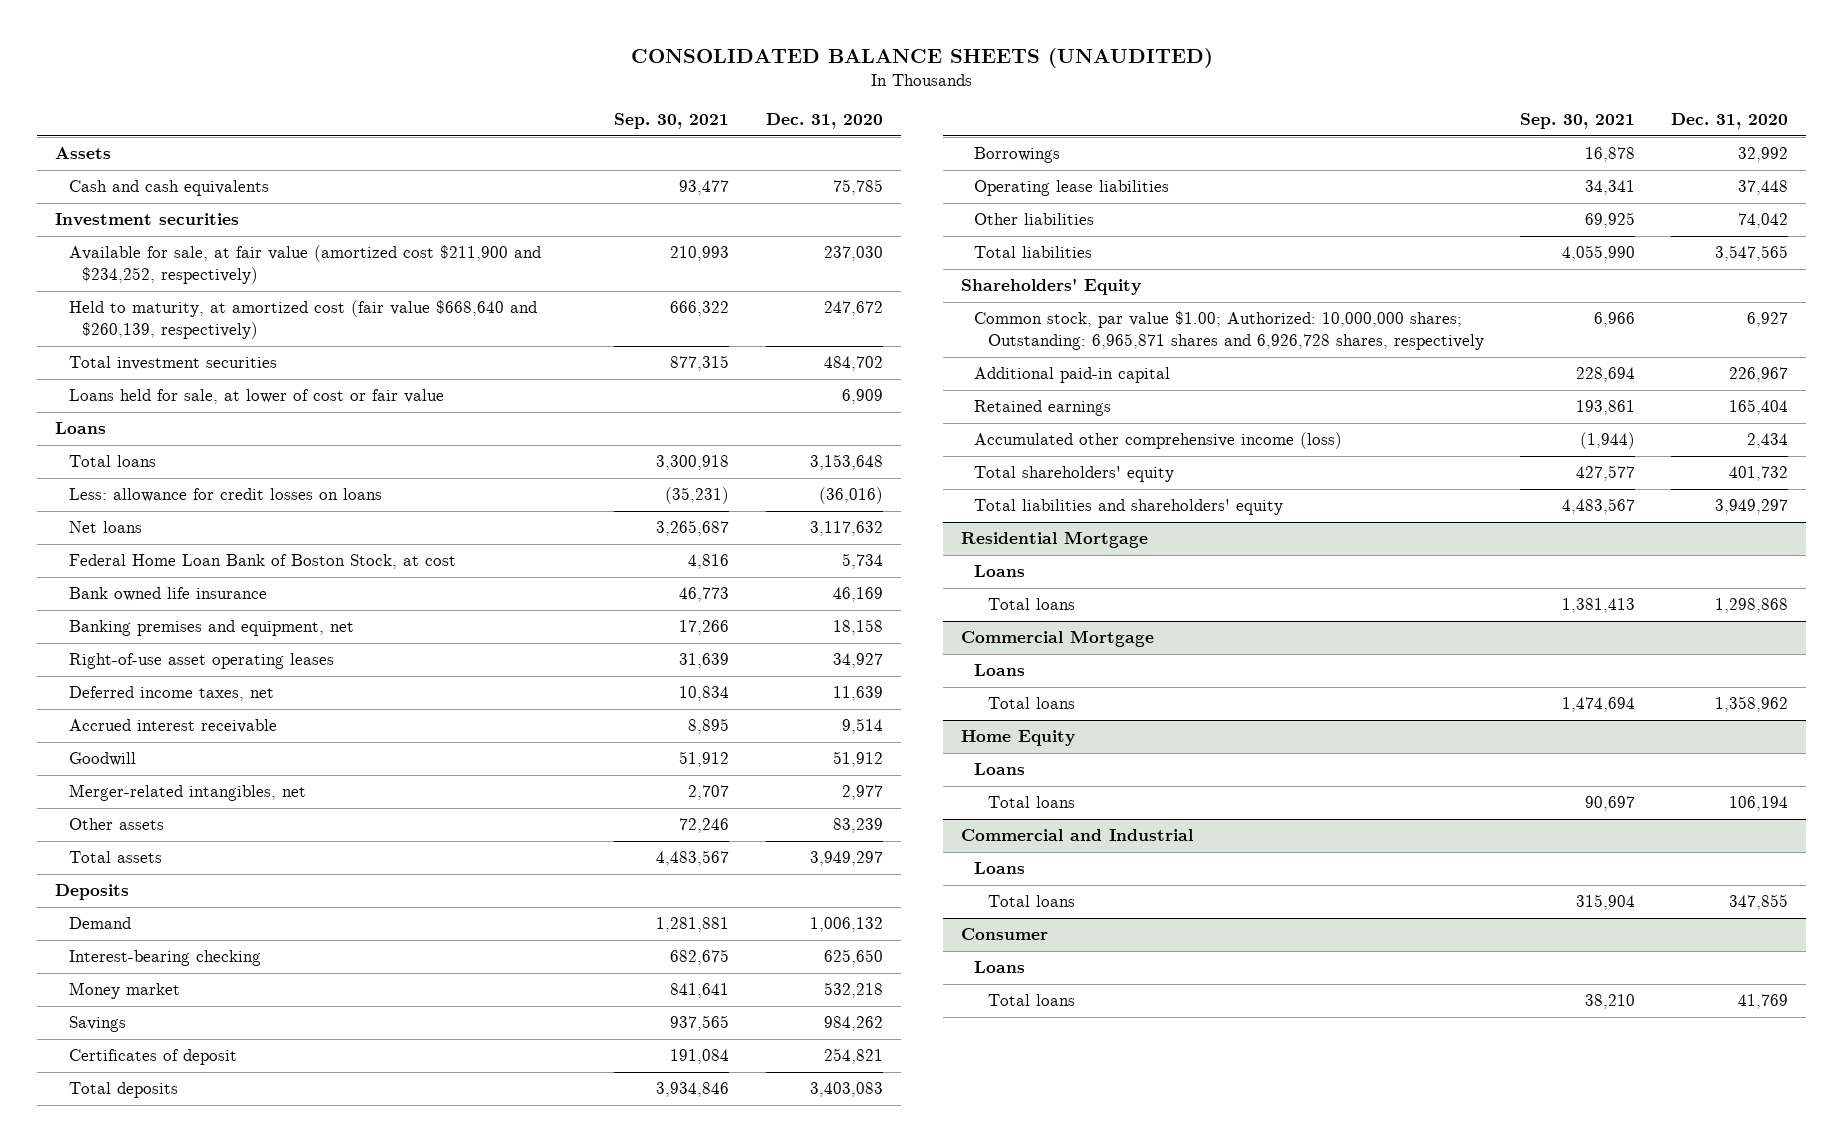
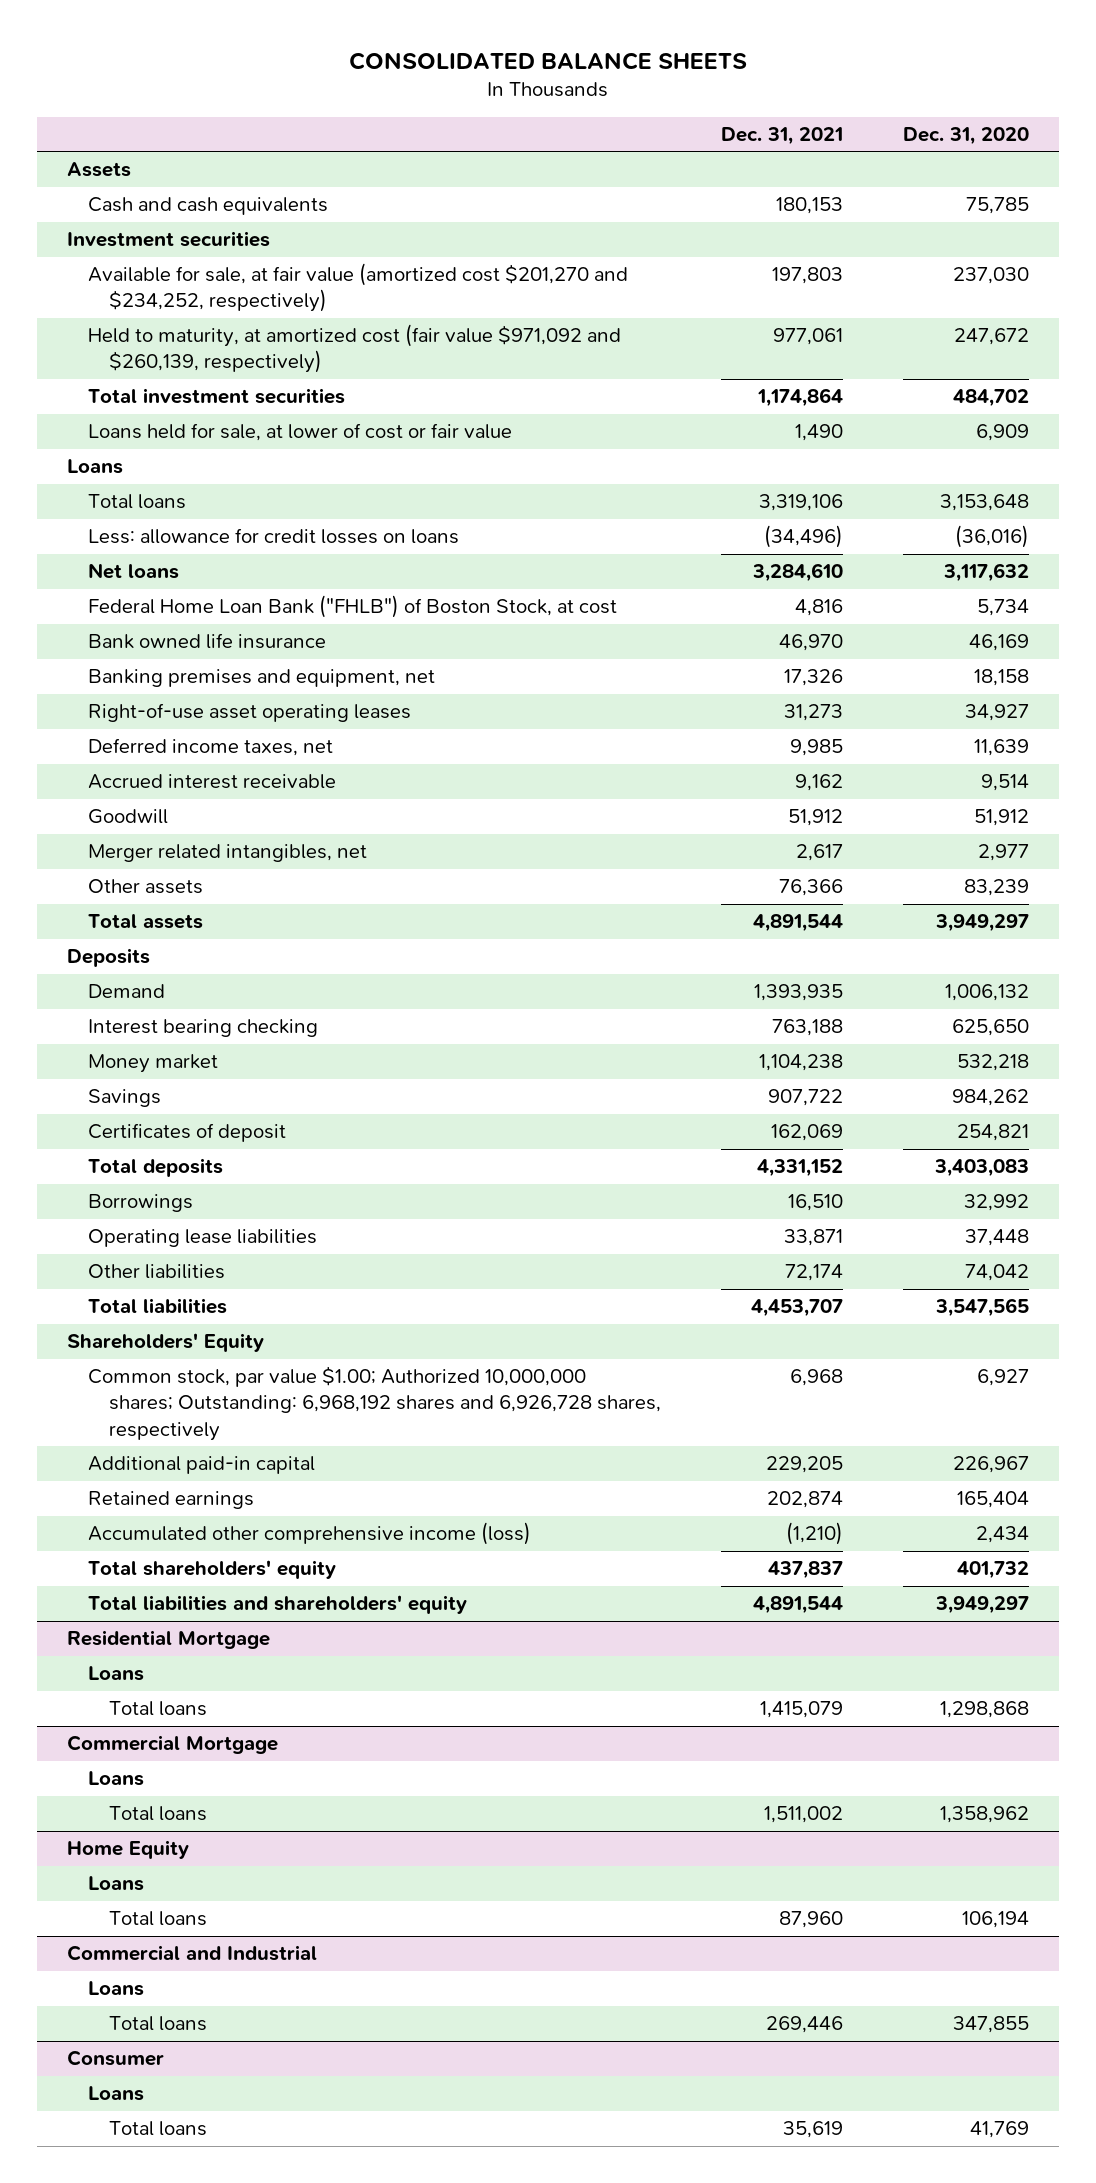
[630,47,1213,68] CONSOLIDATED BALANCE SHEETS (UNAUDITED) -> [349,51,748,70] CONSOLIDATED BALANCE SHEETS
[614,112,730,129] Sep. 30, 2021 -> none
none -> [720,126,843,145] Dec. 31, 2021
[68,245,541,284] Available for sale, at fair value (amortized cost $211,900 and $234,252, respectively) -> [87,263,628,313] Available for sale, at fair value (amortized cost $201,270 and $234,252, respectively)
[68,300,537,339] Held to maturity, at amortized cost (fair value $668,640 and $260,139, respectively) -> [87,324,621,374] Held to maturity, at amortized cost (fair value $971,092 and $260,139, respectively)
[68,554,456,570] Federal Home Loan Bank of Boston Stock, at cost -> [87,595,617,619] Federal Home Loan Bank ("FHLB") of Boston Stock, at cost
[68,784,306,802] Merger-related intangibles, net -> [87,844,367,863] Merger related intangibles, net
[68,950,261,967] Interest-bearing checking -> [87,1019,318,1038] Interest bearing checking
[974,311,1484,350] Common stock, par value $1.00; Authorized: 10,000,000 shares; Outstanding: 6,965,871 shares and 6,926,728 shares, respectively -> [87,1366,661,1441] Common stock, par value $1.00; Authorized 10,000,000 shares; Outstanding: 6,968,192 shares and 6,926,728 shares, respectively

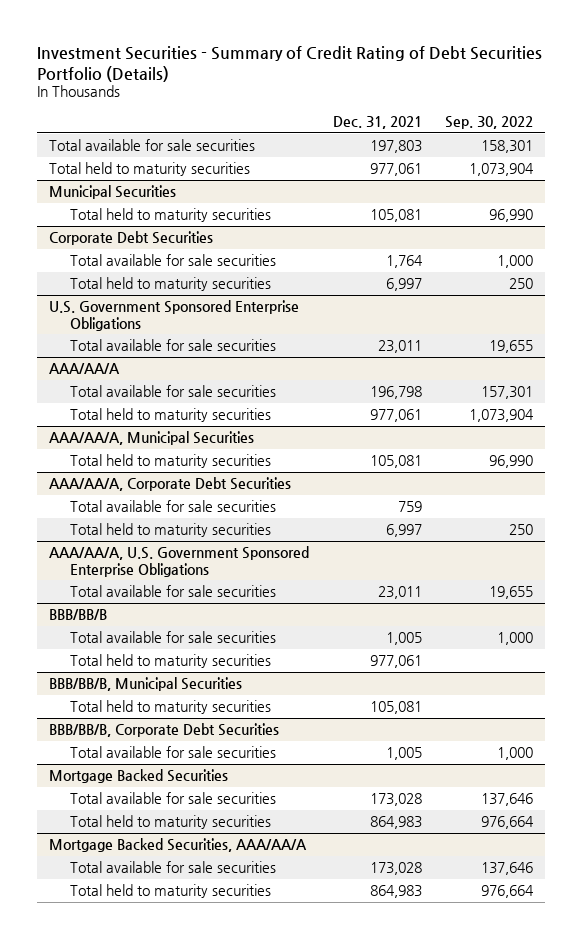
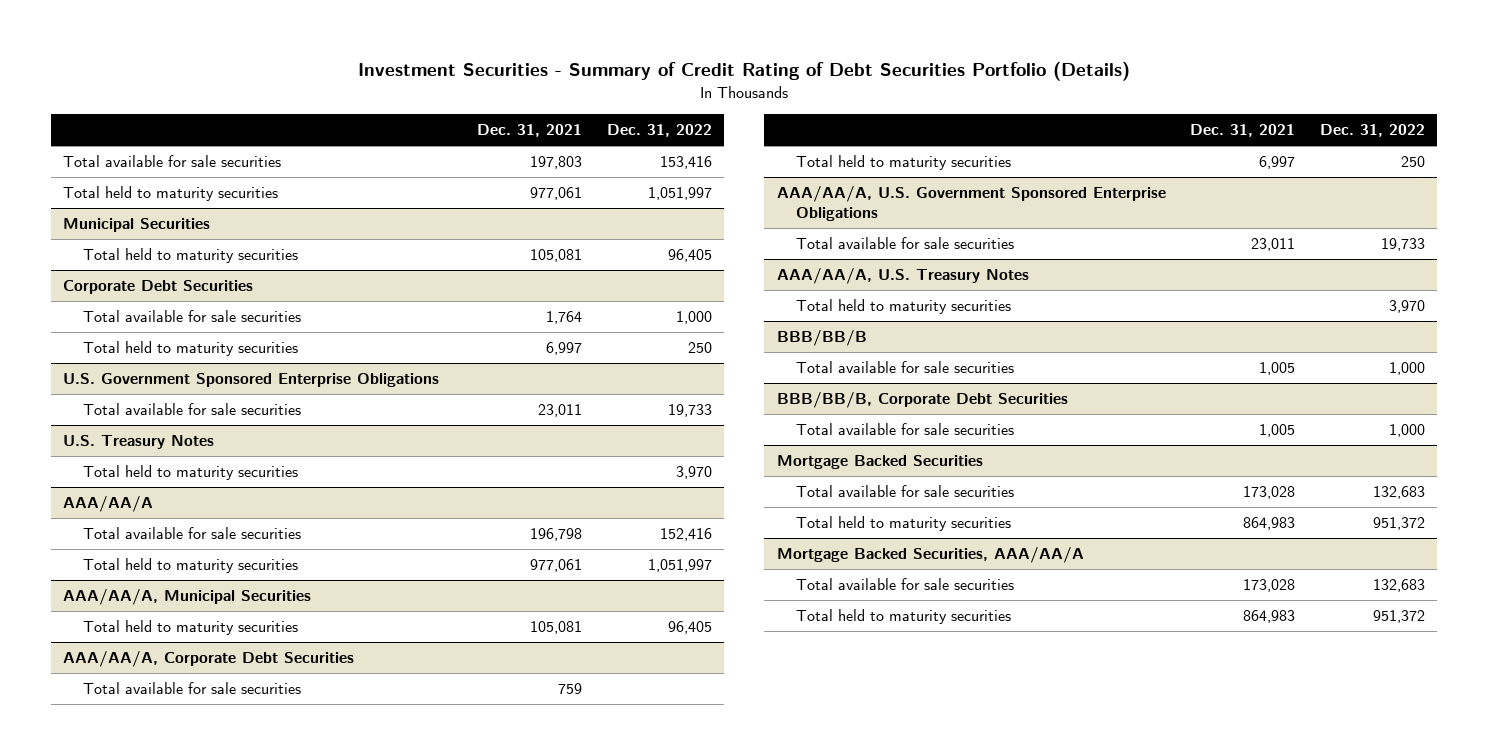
[445,115,534,129] Sep. 30, 2022 -> none
none -> [606,124,712,138] Dec. 31, 2022
none -> [63,435,215,450] U.S. Treasury Notes
none -> [82,465,298,481] Total held to maturity securities
none -> [776,268,1029,285] AAA/AA/A, U.S. Treasury Notes
none -> [795,299,1011,315] Total held to maturity securities
[69,654,271,669] Total held to maturity securities -> none
[49,677,243,692] BBB/BB/B, Municipal Securities -> none
[69,700,271,715] Total held to maturity securities -> none

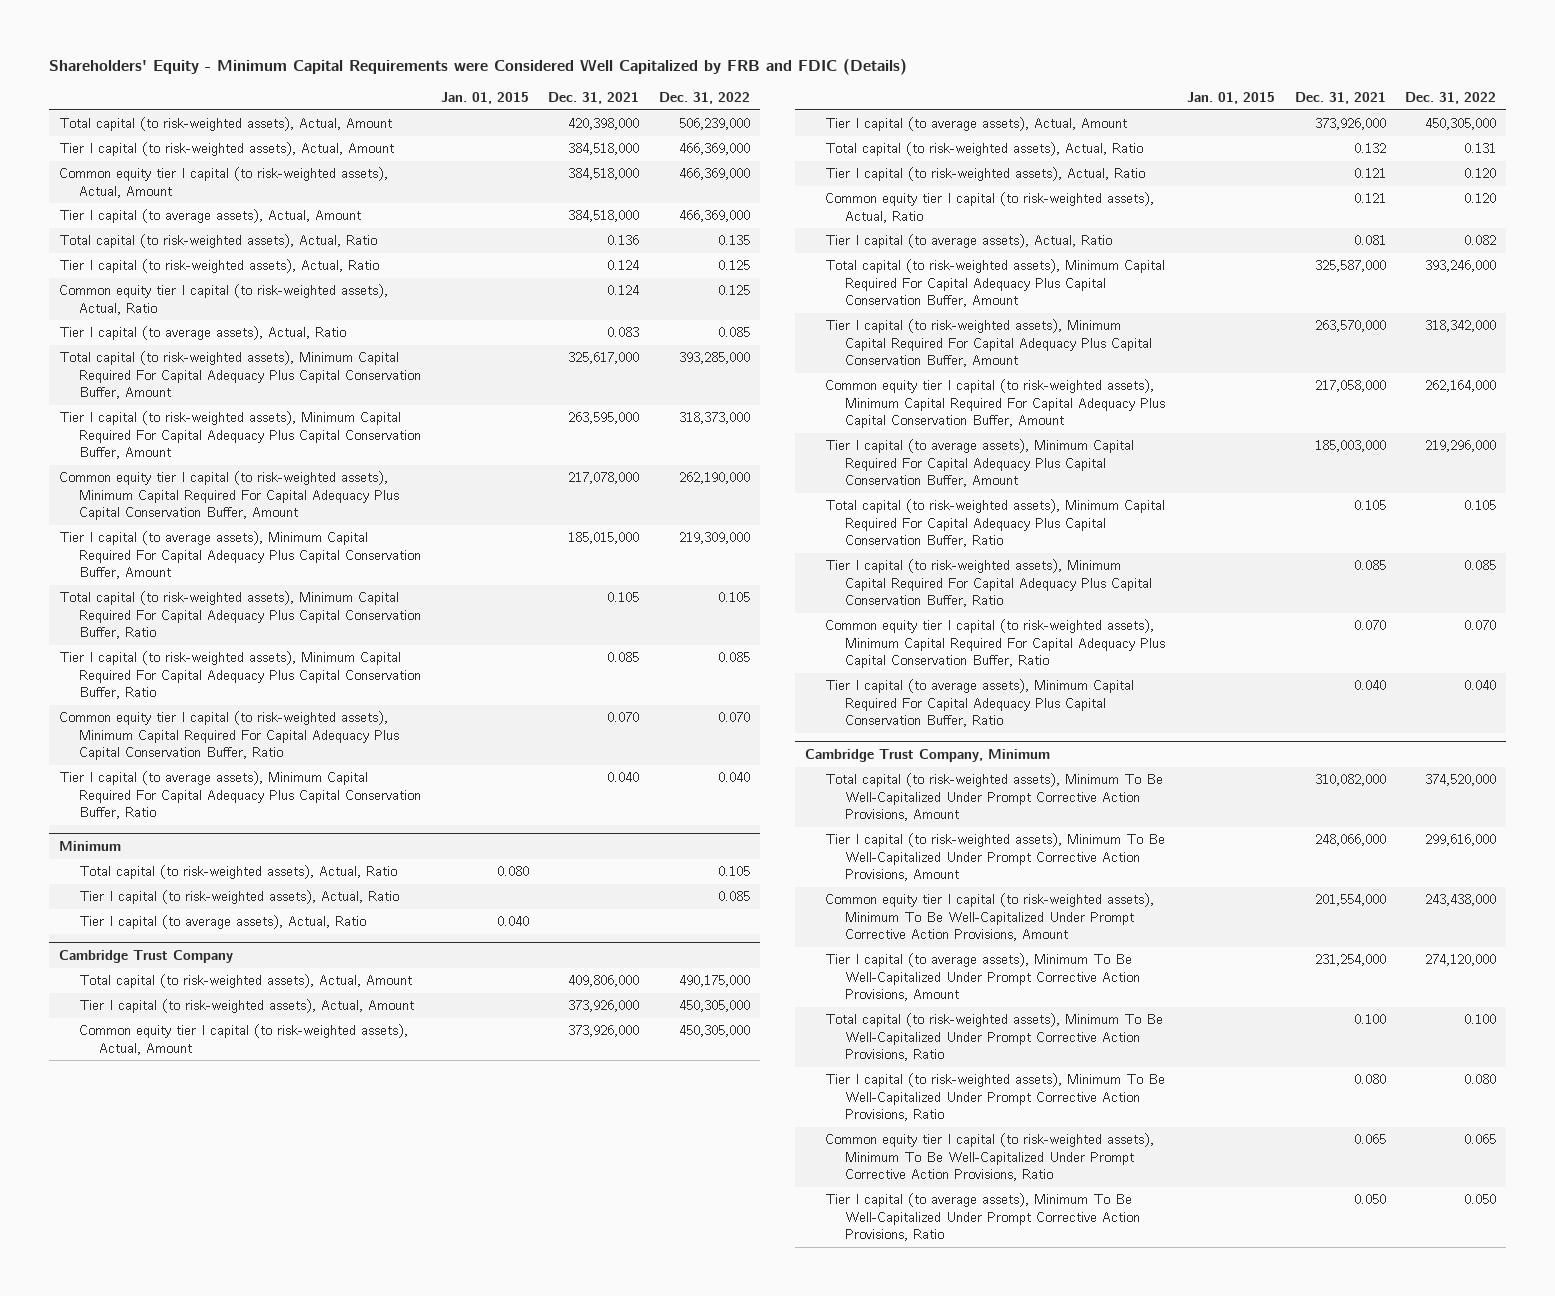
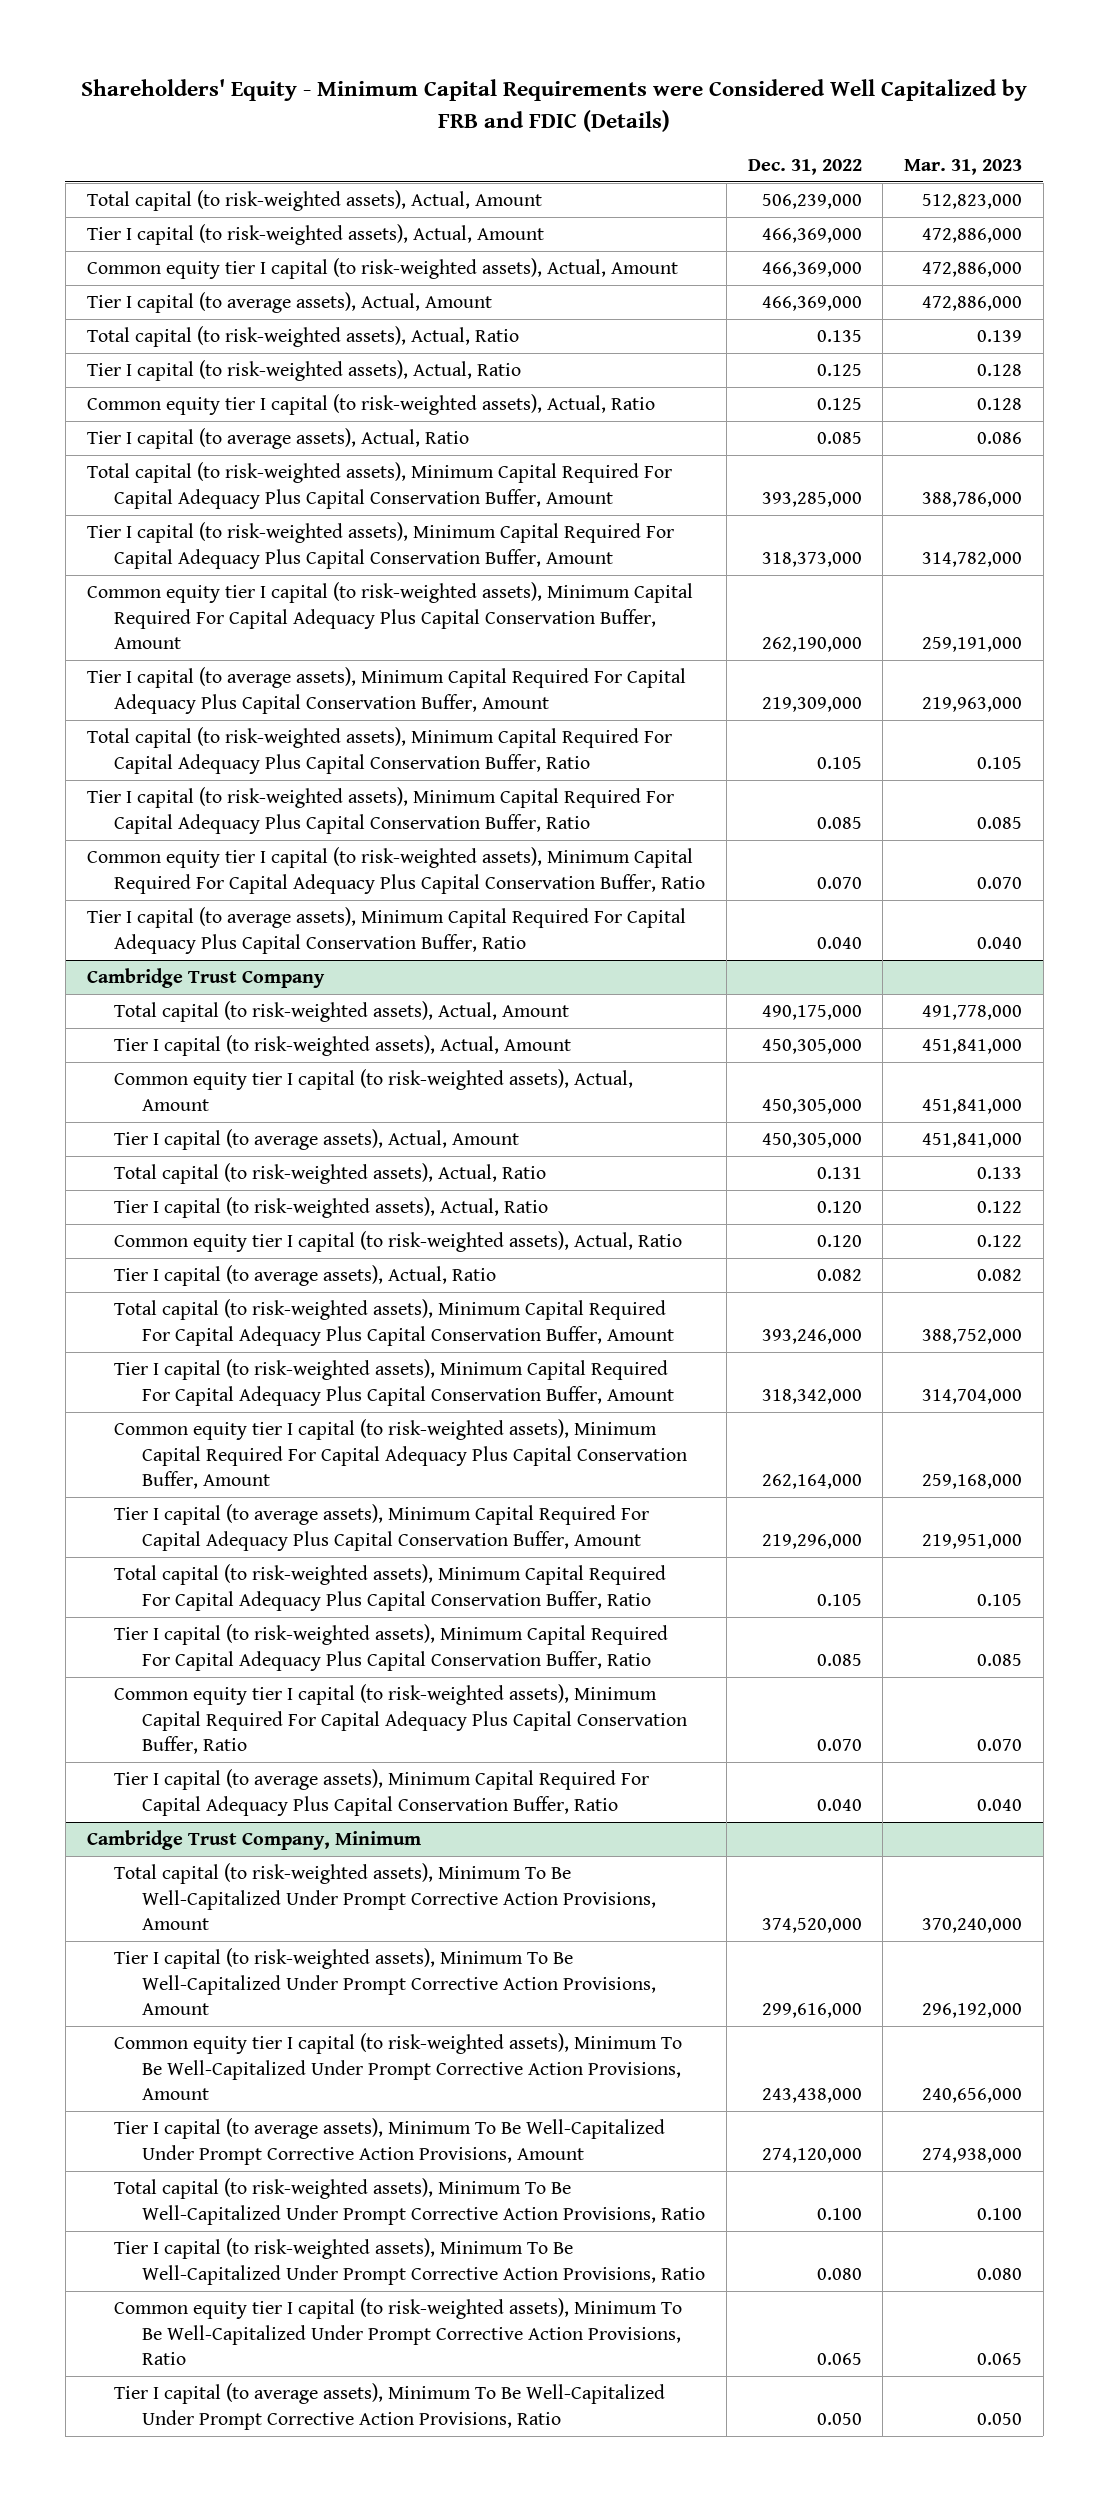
[440,91,529,104] Jan. 01, 2015 -> none
[548,91,640,104] Dec. 31, 2021 -> none
none -> [904,158,1023,175] Mar. 31, 2023
[58,841,121,852] Minimum -> none
[78,865,397,880] Total capital (to risk-weighted assets), Actual, Ratio -> none
[78,890,399,905] Tier I capital (to risk-weighted assets), Actual, Ratio -> none
[78,915,366,930] Tier I capital (to average assets), Actual, Ratio -> none

